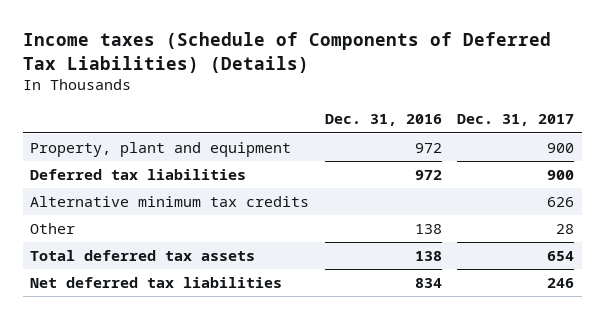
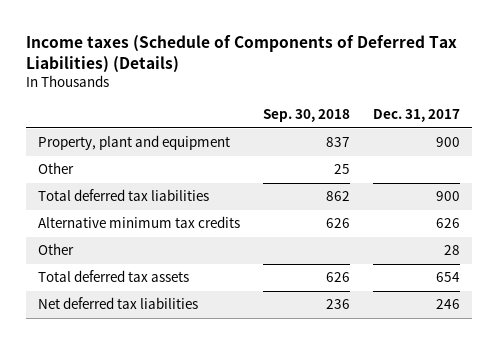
[324,114,442,127] Dec. 31, 2016 -> none
none -> [263,109,351,123] Sep. 30, 2018
none -> [37,162,74,175] Other
[30,169,247,181] Deferred tax liabilities -> [37,189,209,202] Total deferred tax liabilities

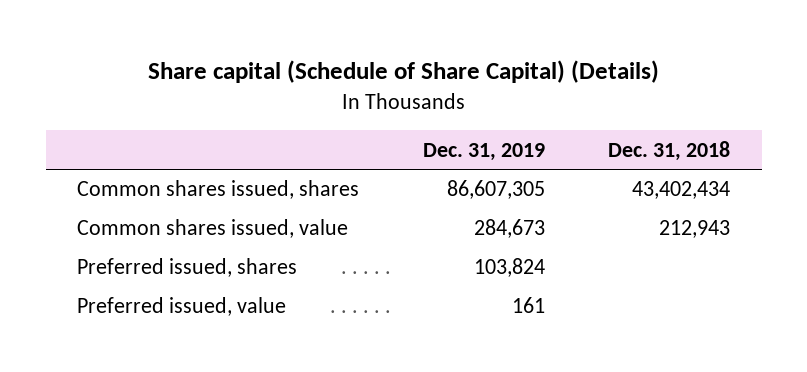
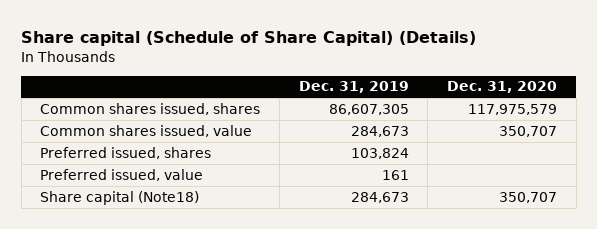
[608,140,731,161] Dec. 31, 2018 -> none
none -> [446,81,557,94] Dec. 31, 2020
none -> [40,190,200,205] Share capital (Note18)

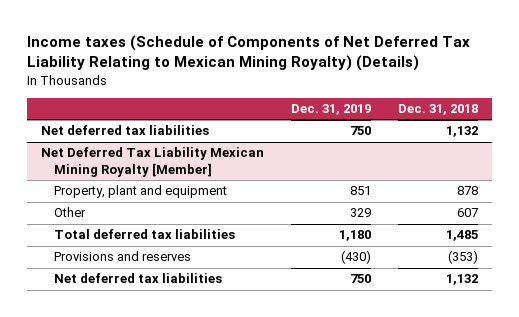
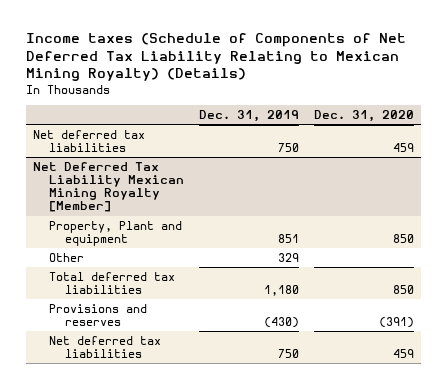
[398,104,479,116] Dec. 31, 2018 -> none
none -> [313,109,414,122] Dec. 31, 2020
[54,185,228,199] Property, plant and equipment -> [48,220,182,247] Property, Plant and equipment

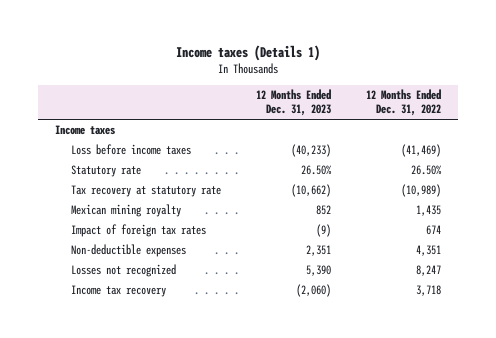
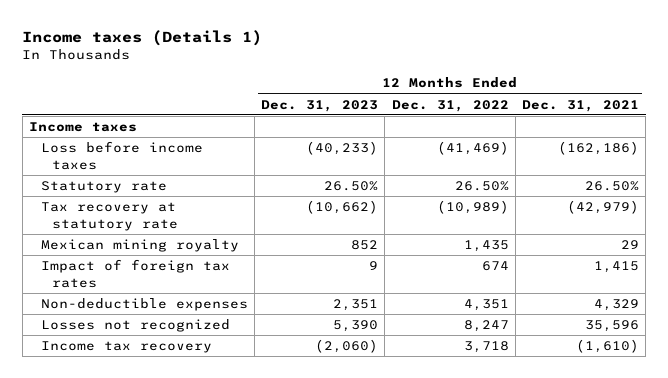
none -> [522,99,640,112] Dec. 31, 2021
[316,224,332,238] (9) -> [369,261,379,271] 9

